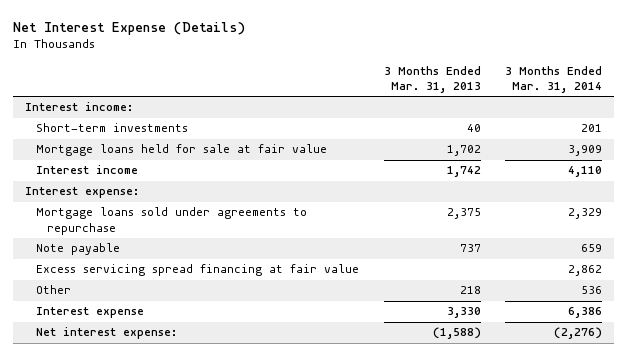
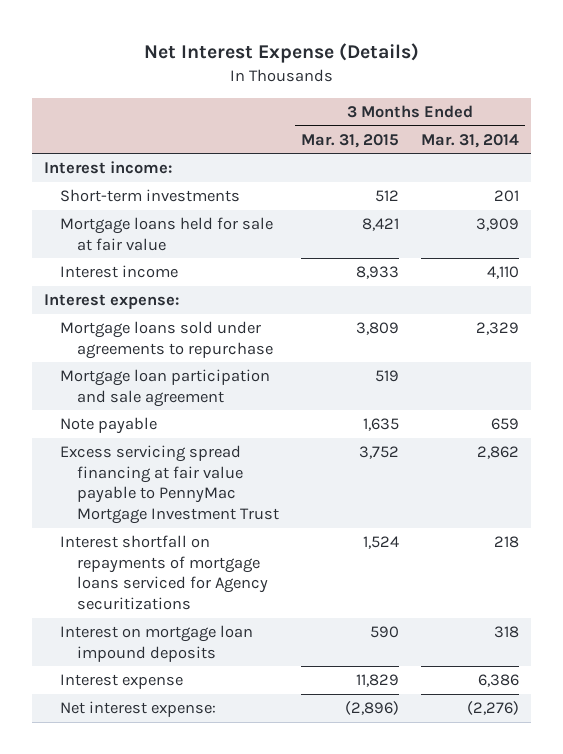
[383,65,481,93] 3 Months Ended Mar. 31, 2013 -> none
none -> [300,133,399,148] Mar. 31, 2015
none -> [60,369,271,407] Mortgage loan participation and sale agreement
[36,285,72,295] Other -> none
[36,264,360,277] Excess servicing spread financing at fair value -> [60,445,279,525] Excess servicing spread financing at fair value payable to PennyMac Mortgage Investment Trust
none -> [60,535,268,611] Interest shortfall on repayments of mortgage loans serviced for Agency securitizations
none -> [60,625,254,662] Interest on mortgage loan impound deposits

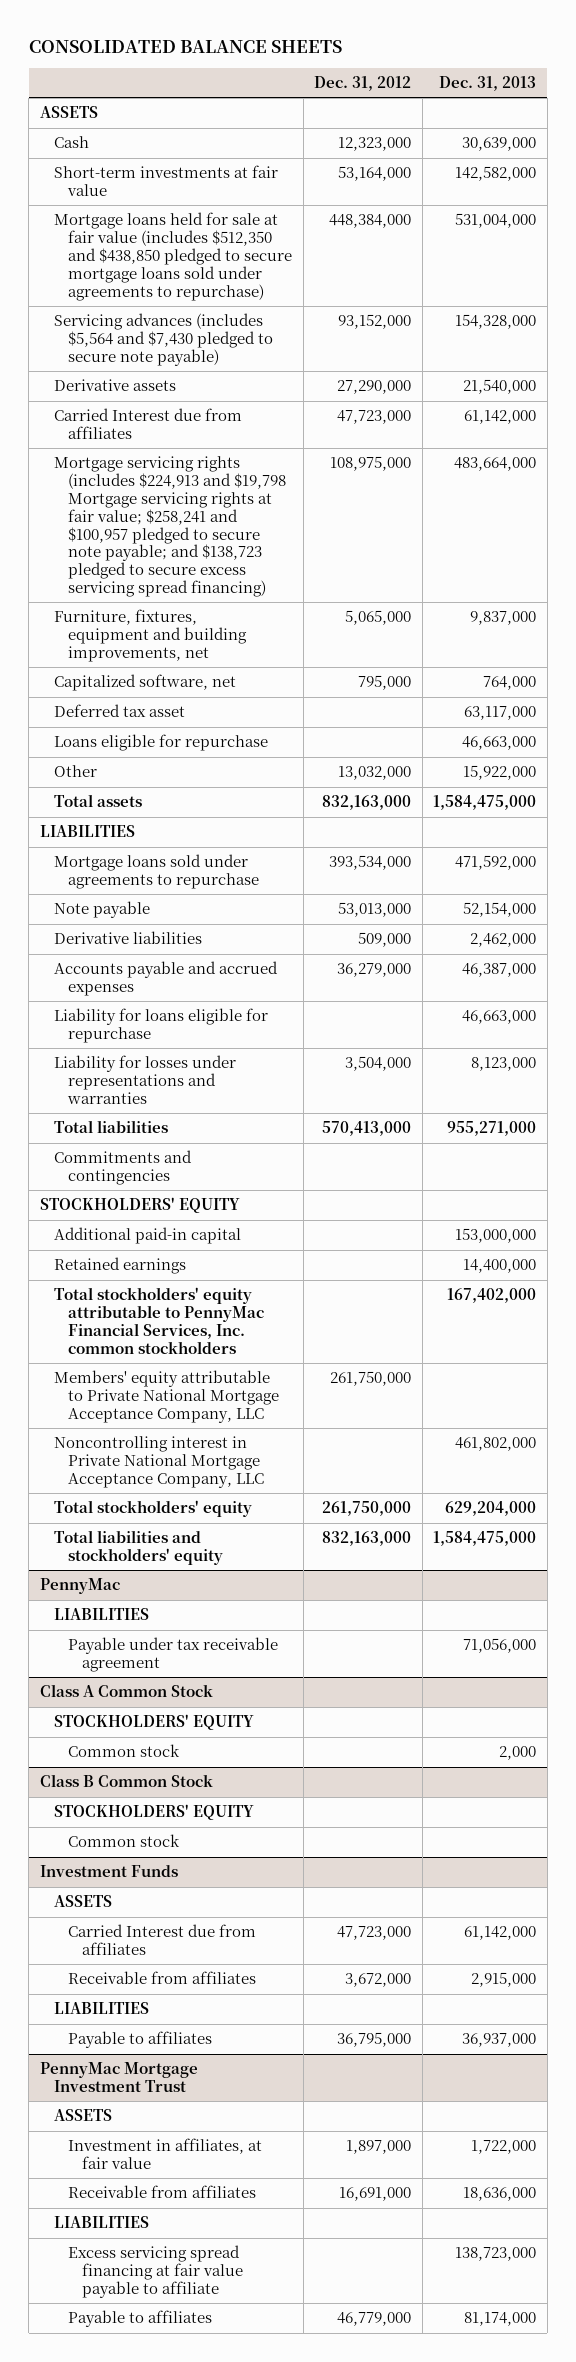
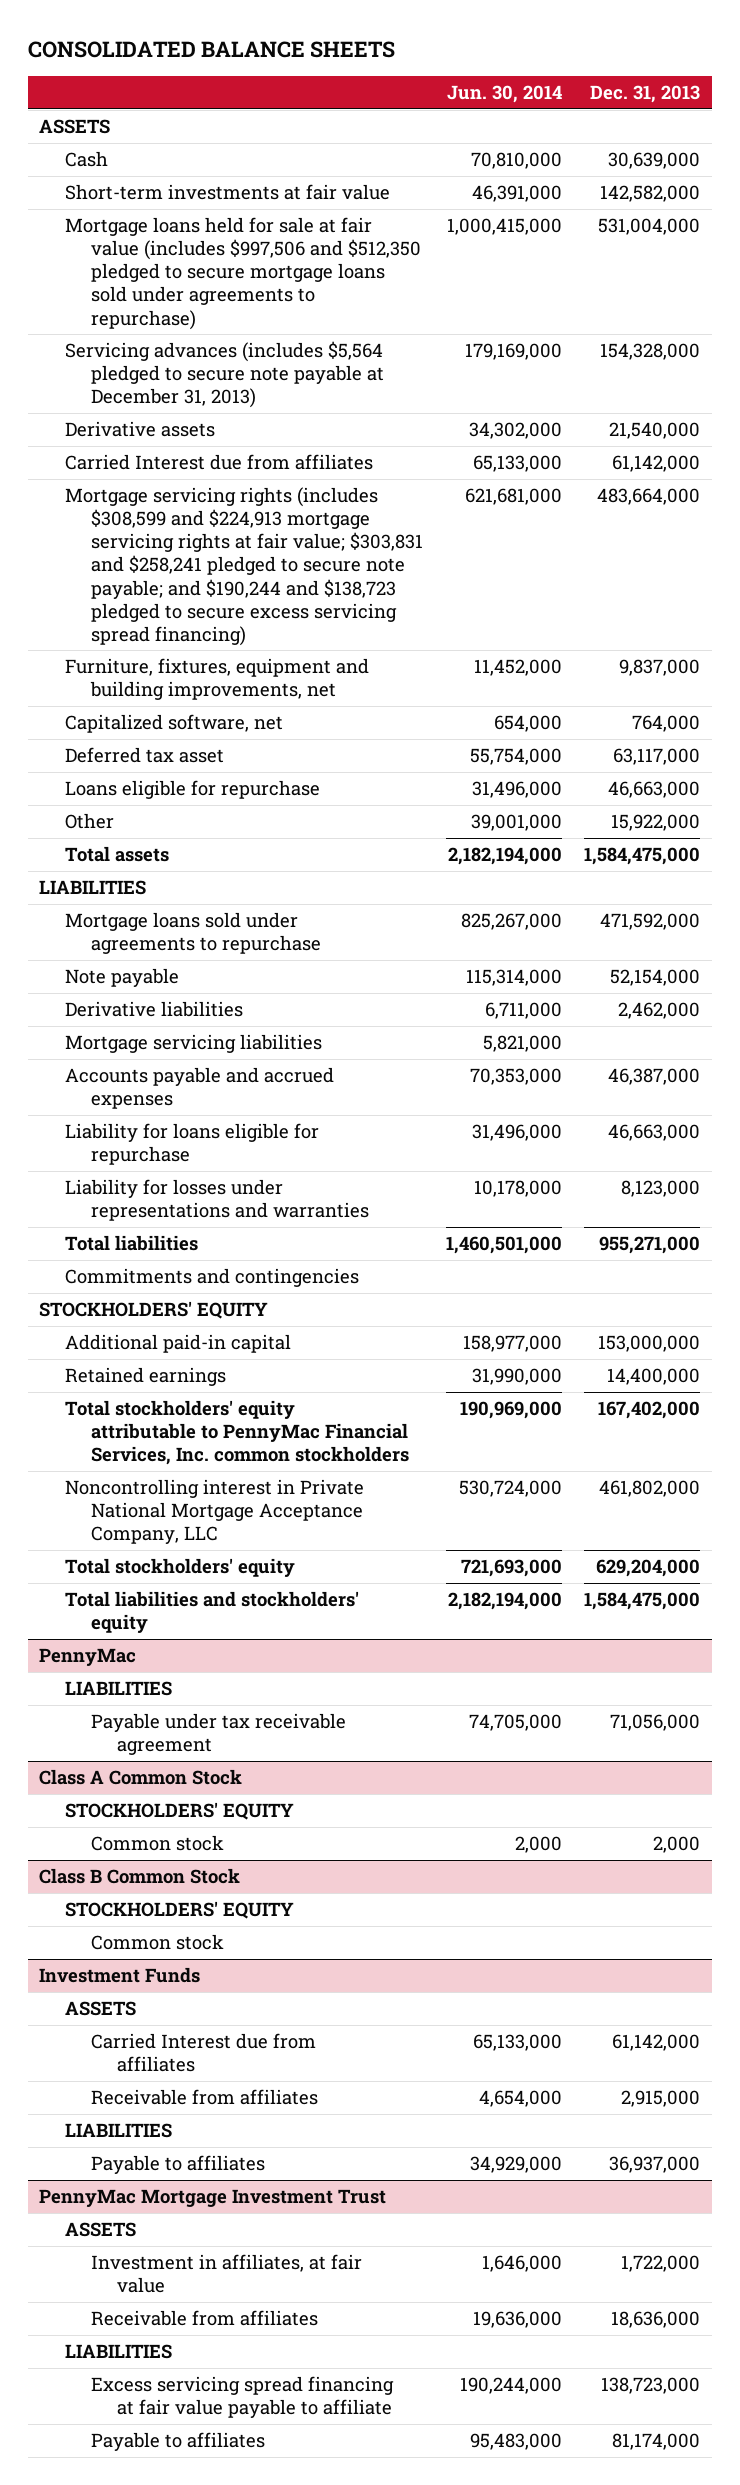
[314,76,412,92] Dec. 31, 2012 -> none
none -> [446,84,562,103] Jun. 30, 2014
[54,212,293,301] Mortgage loans held for sale at fair value (includes $512,350 and $438,850 pledged to secure mortgage loans sold under agreements to repurchase) -> [65,217,421,330] Mortgage loans held for sale at fair value (includes $997,506 and $512,350 pledged to secure mortgage loans sold under agreements to repurchase)
[54,313,274,366] Servicing advances (includes $5,564 and $7,430 pledged to secure note payable) -> [65,341,384,409] Servicing advances (includes $5,564 pledged to secure note payable at December 31, 2013)
[54,456,287,597] Mortgage servicing rights (includes $224,913 and $19,798 Mortgage servicing rights at fair value; $258,241 and $100,957 pledged to secure note payable; and $138,723 pledged to secure excess servicing spread financing) -> [65,487,423,646] Mortgage servicing rights (includes $308,599 and $224,913 mortgage servicing rights at fair value; $303,831 and $258,241 pledged to secure note payable; and $190,244 and $138,723 pledged to secure excess servicing spread financing)
none -> [65,1034,323,1054] Mortgage servicing liabilities
[54,1370,280,1423] Members' equity attributable to Private National Mortgage Acceptance Company, LLC -> none

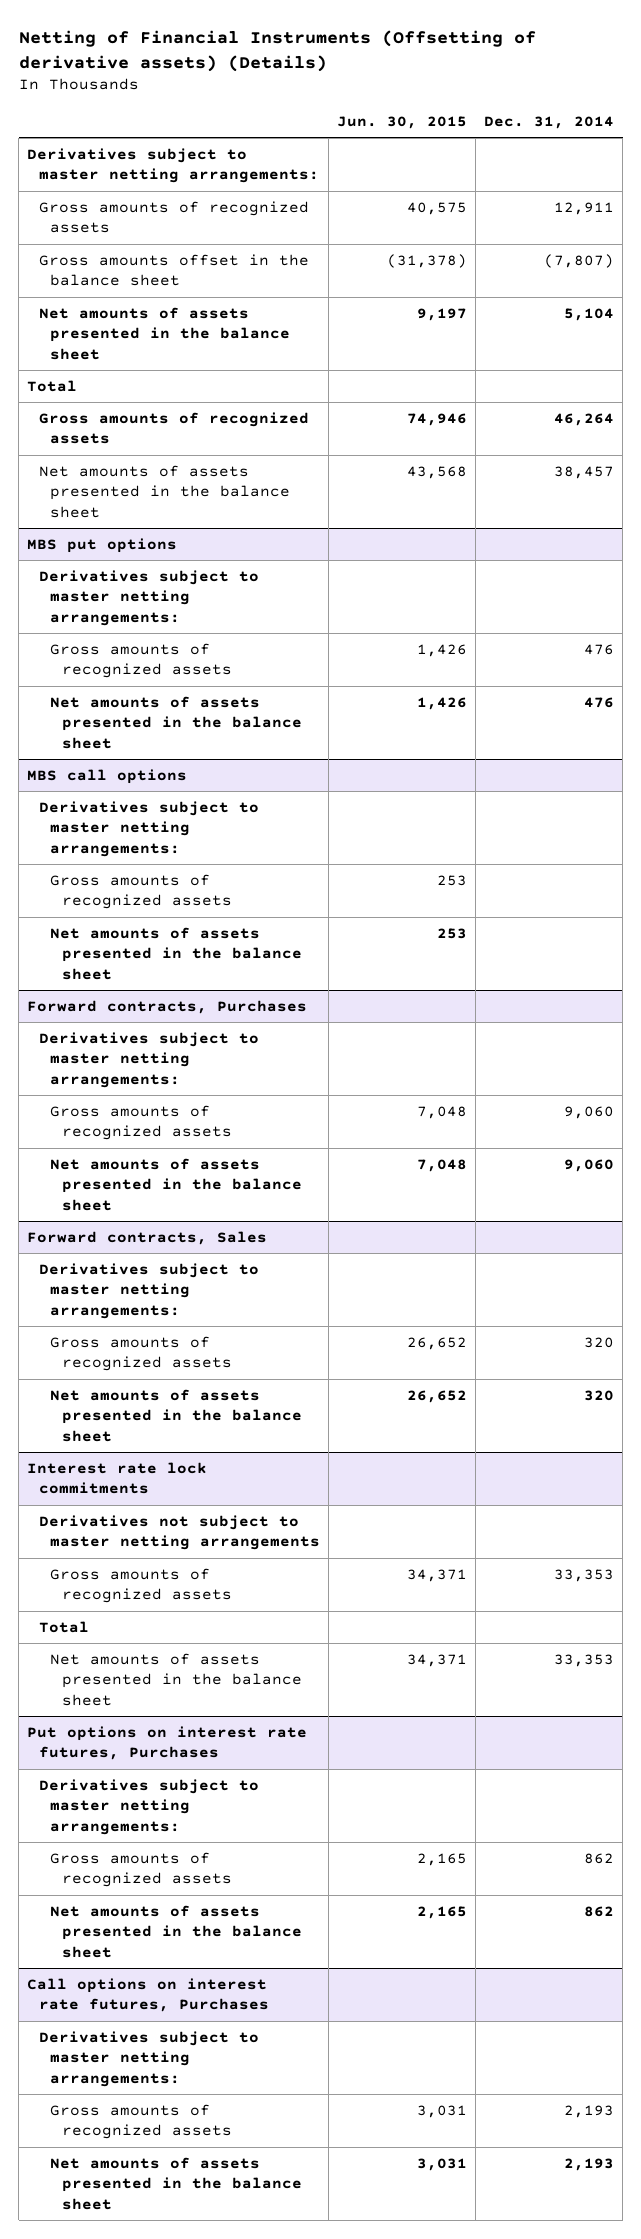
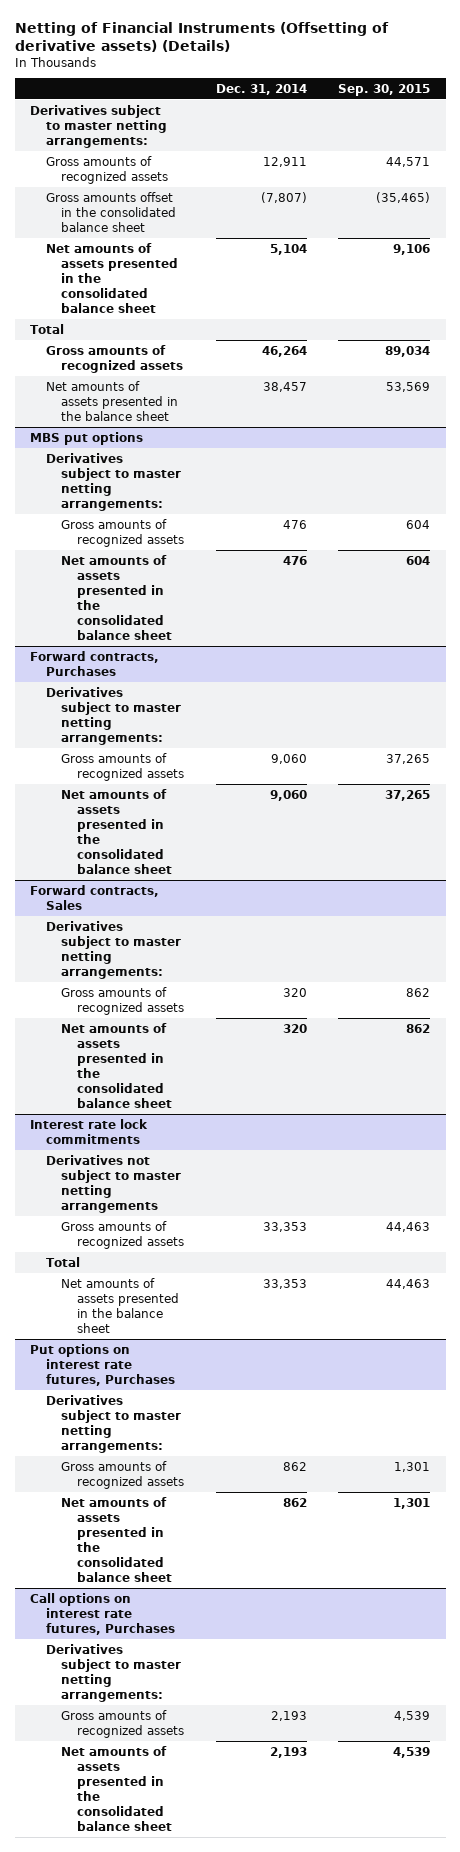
[337,116,468,130] Jun. 30, 2015 -> none
none -> [338,83,431,96] Sep. 30, 2015
[38,253,309,287] Gross amounts offset in the balance sheet -> [45,191,177,232] Gross amounts offset in the consolidated balance sheet
[38,306,291,360] Net amounts of assets presented in the balance sheet -> [45,242,179,313] Net amounts of assets presented in the consolidated balance sheet
[27,768,188,784] MBS call options -> none
[38,800,259,857] Derivatives subject to master netting arrangements: -> none
[50,873,233,910] Gross amounts of recognized assets -> none
[50,926,303,980] Net amounts of assets presented in the balance sheet -> none
[50,695,303,749] Net amounts of assets presented in the balance sheet -> [61,554,173,640] Net amounts of assets presented in the consolidated balance sheet
[50,1157,303,1211] Net amounts of assets presented in the balance sheet -> [61,788,173,874] Net amounts of assets presented in the consolidated balance sheet
[50,1388,303,1442] Net amounts of assets presented in the balance sheet -> [61,1022,173,1108] Net amounts of assets presented in the consolidated balance sheet
[50,1904,303,1958] Net amounts of assets presented in the balance sheet -> [61,1496,173,1582] Net amounts of assets presented in the consolidated balance sheet
[50,2156,303,2210] Net amounts of assets presented in the balance sheet -> [61,1745,173,1831] Net amounts of assets presented in the consolidated balance sheet

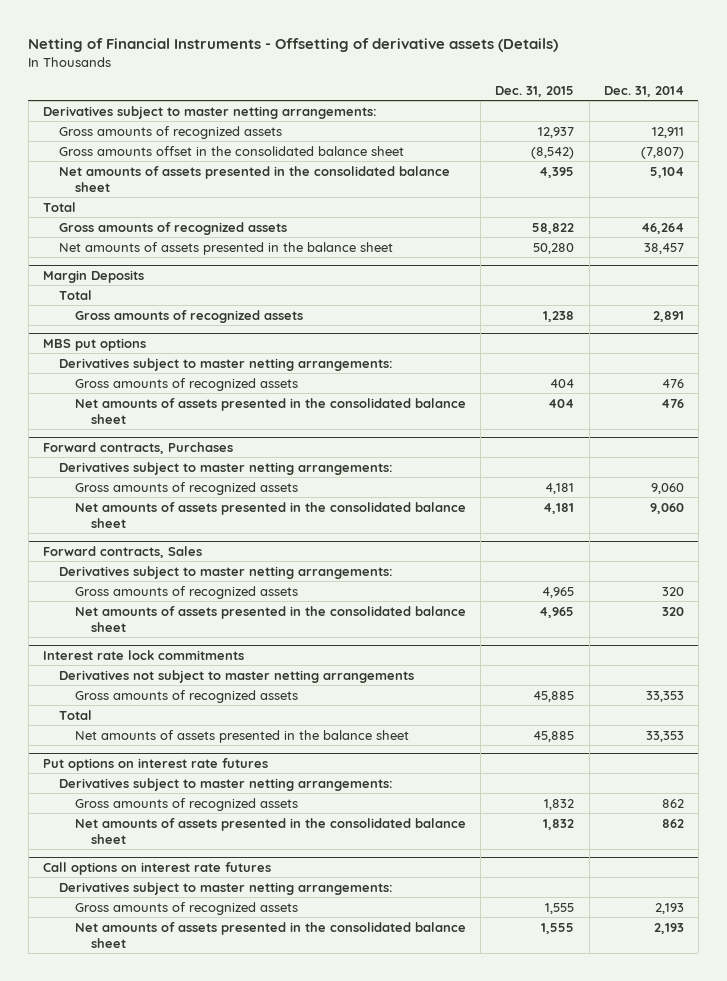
[14,21,389,52] Netting of Financial Instruments (Offsetting of derivative assets) (Details) -> [28,37,559,52] Netting of Financial Instruments - Offsetting of derivative assets (Details)
[338,83,431,96] Sep. 30, 2015 -> none
none -> [495,85,575,97] Dec. 31, 2015
none -> [42,269,144,283] Margin Deposits
none -> [59,289,93,300] Total
none -> [75,309,304,323] Gross amounts of recognized assets
[30,1343,175,1386] Put options on interest rate futures, Purchases -> [42,757,268,771] Put options on interest rate futures
[30,1592,175,1635] Call options on interest rate futures, Purchases -> [42,861,271,875] Call options on interest rate futures

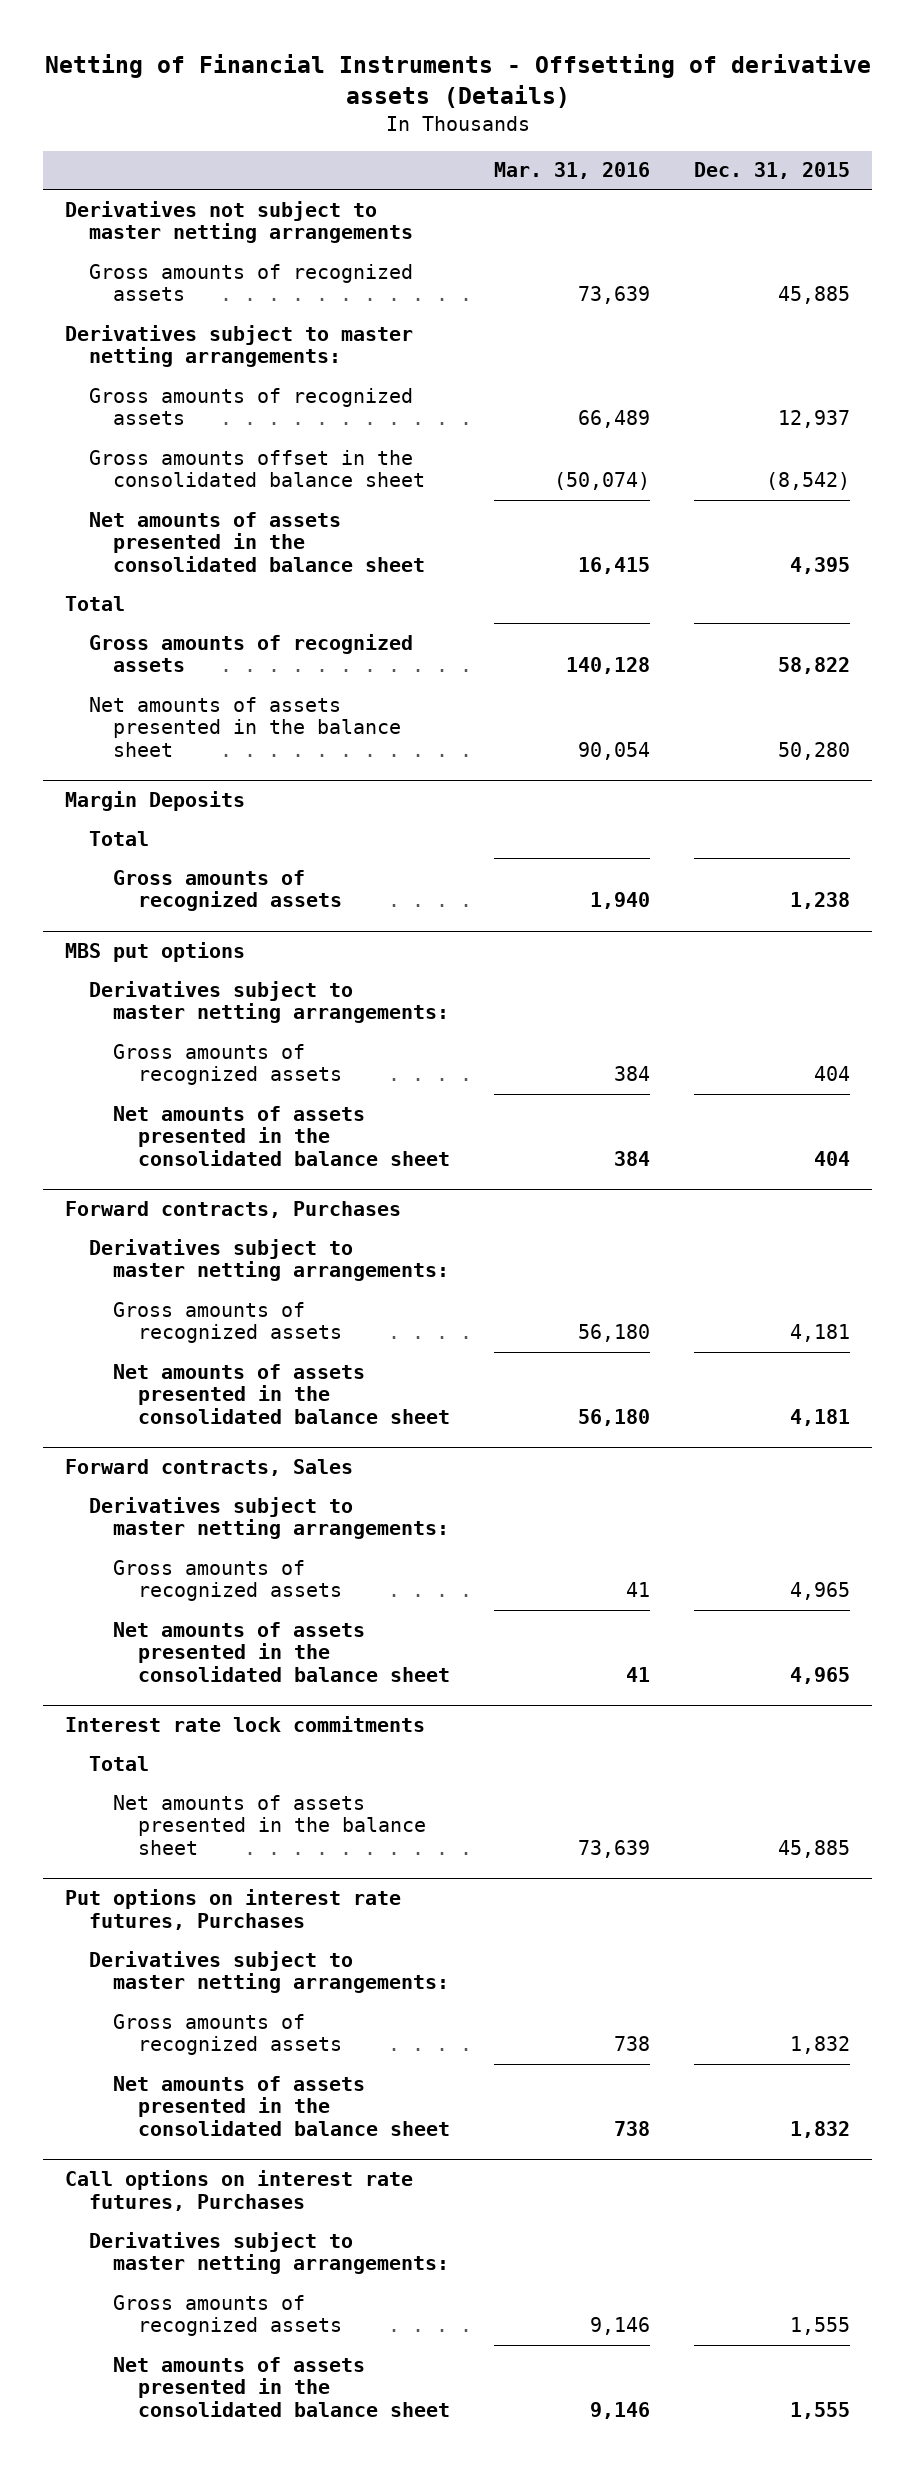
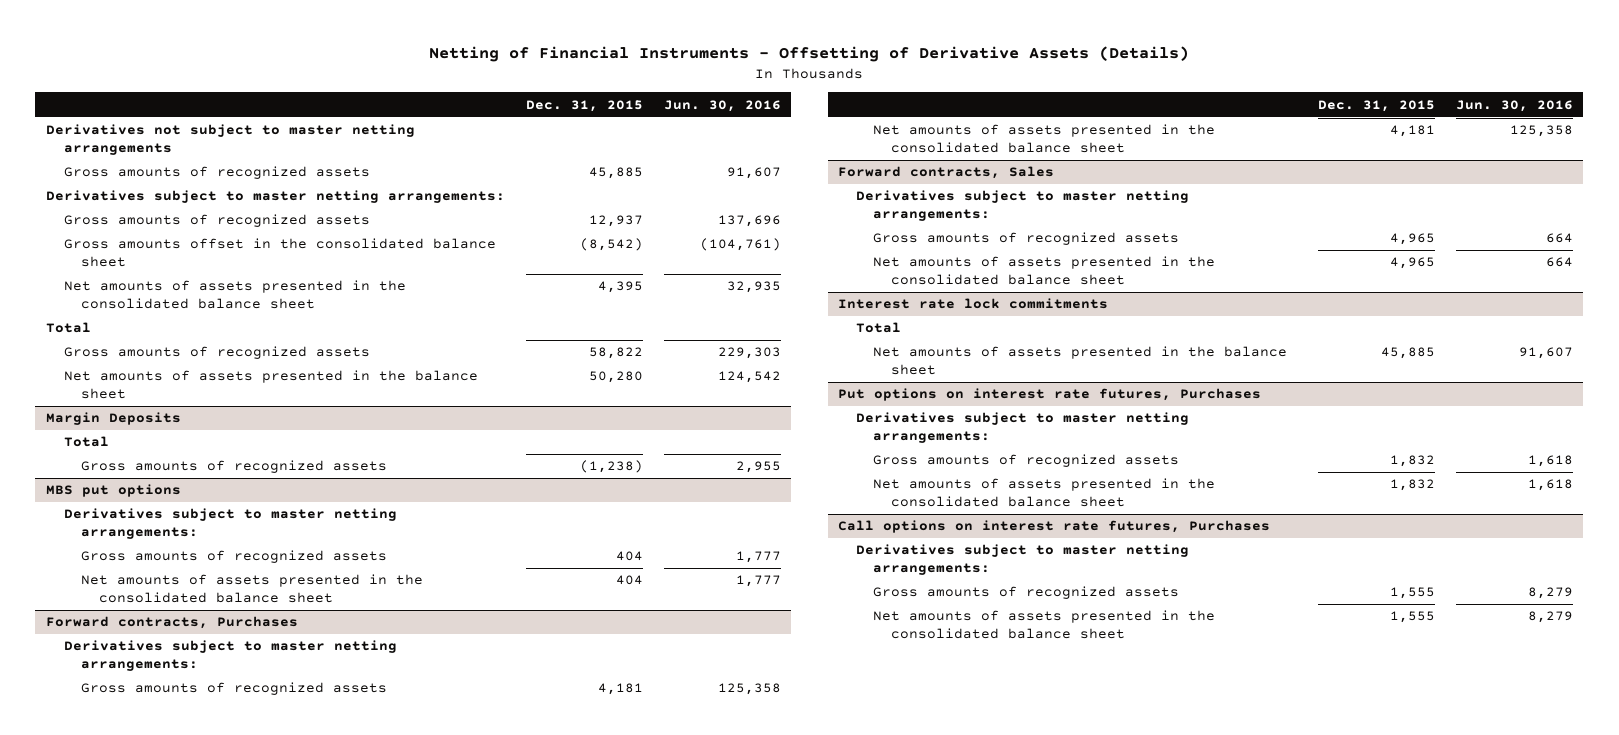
[44,54,871,109] Netting of Financial Instruments - Offsetting of derivative assets (Details) -> [429,46,1190,63] Netting of Financial Instruments - Offsetting of Derivative Assets (Details)
[494,162,651,180] Mar. 31, 2016 -> none
none -> [663,99,781,112] Jun. 30, 2016
[790,892,851,910] 1,238 -> [579,460,643,474] (1,238)

